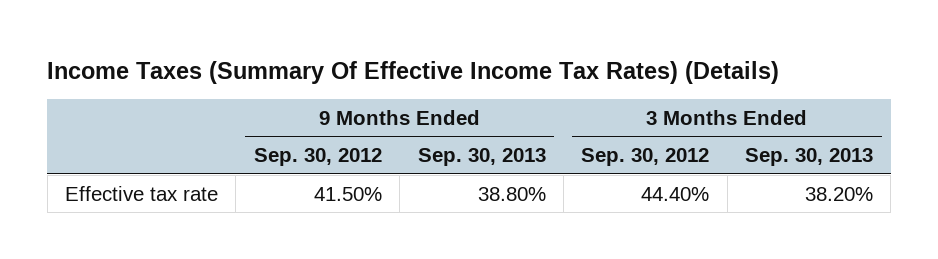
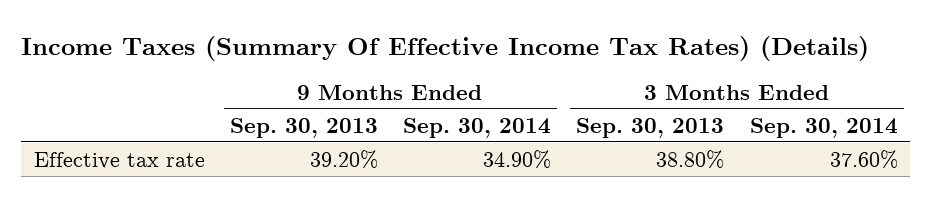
[253,147,382,166] Sep. 30, 2012 -> none
[581,147,710,166] Sep. 30, 2012 -> none
none -> [403,117,552,138] Sep. 30, 2014
none -> [749,117,898,138] Sep. 30, 2014
[477,186,546,201] 38.80% -> [309,149,378,169] 39.20%
[804,186,873,201] 38.20% -> [656,149,725,169] 38.80%

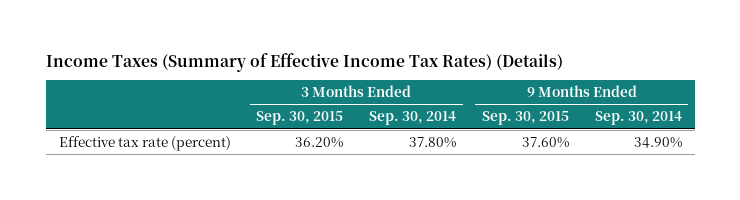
[20,35,869,61] Income Taxes (Summary Of Effective Income Tax Rates) (Details) -> [45,52,563,72] Income Taxes (Summary of Effective Income Tax Rates) (Details)
[229,117,378,138] Sep. 30, 2013 -> none
[576,117,725,138] Sep. 30, 2013 -> none
none -> [256,111,344,126] Sep. 30, 2015
none -> [481,111,569,126] Sep. 30, 2015
[33,151,205,169] Effective tax rate -> [58,136,231,152] Effective tax rate (percent)
[829,149,898,169] 37.60% -> [409,137,457,149] 37.80%

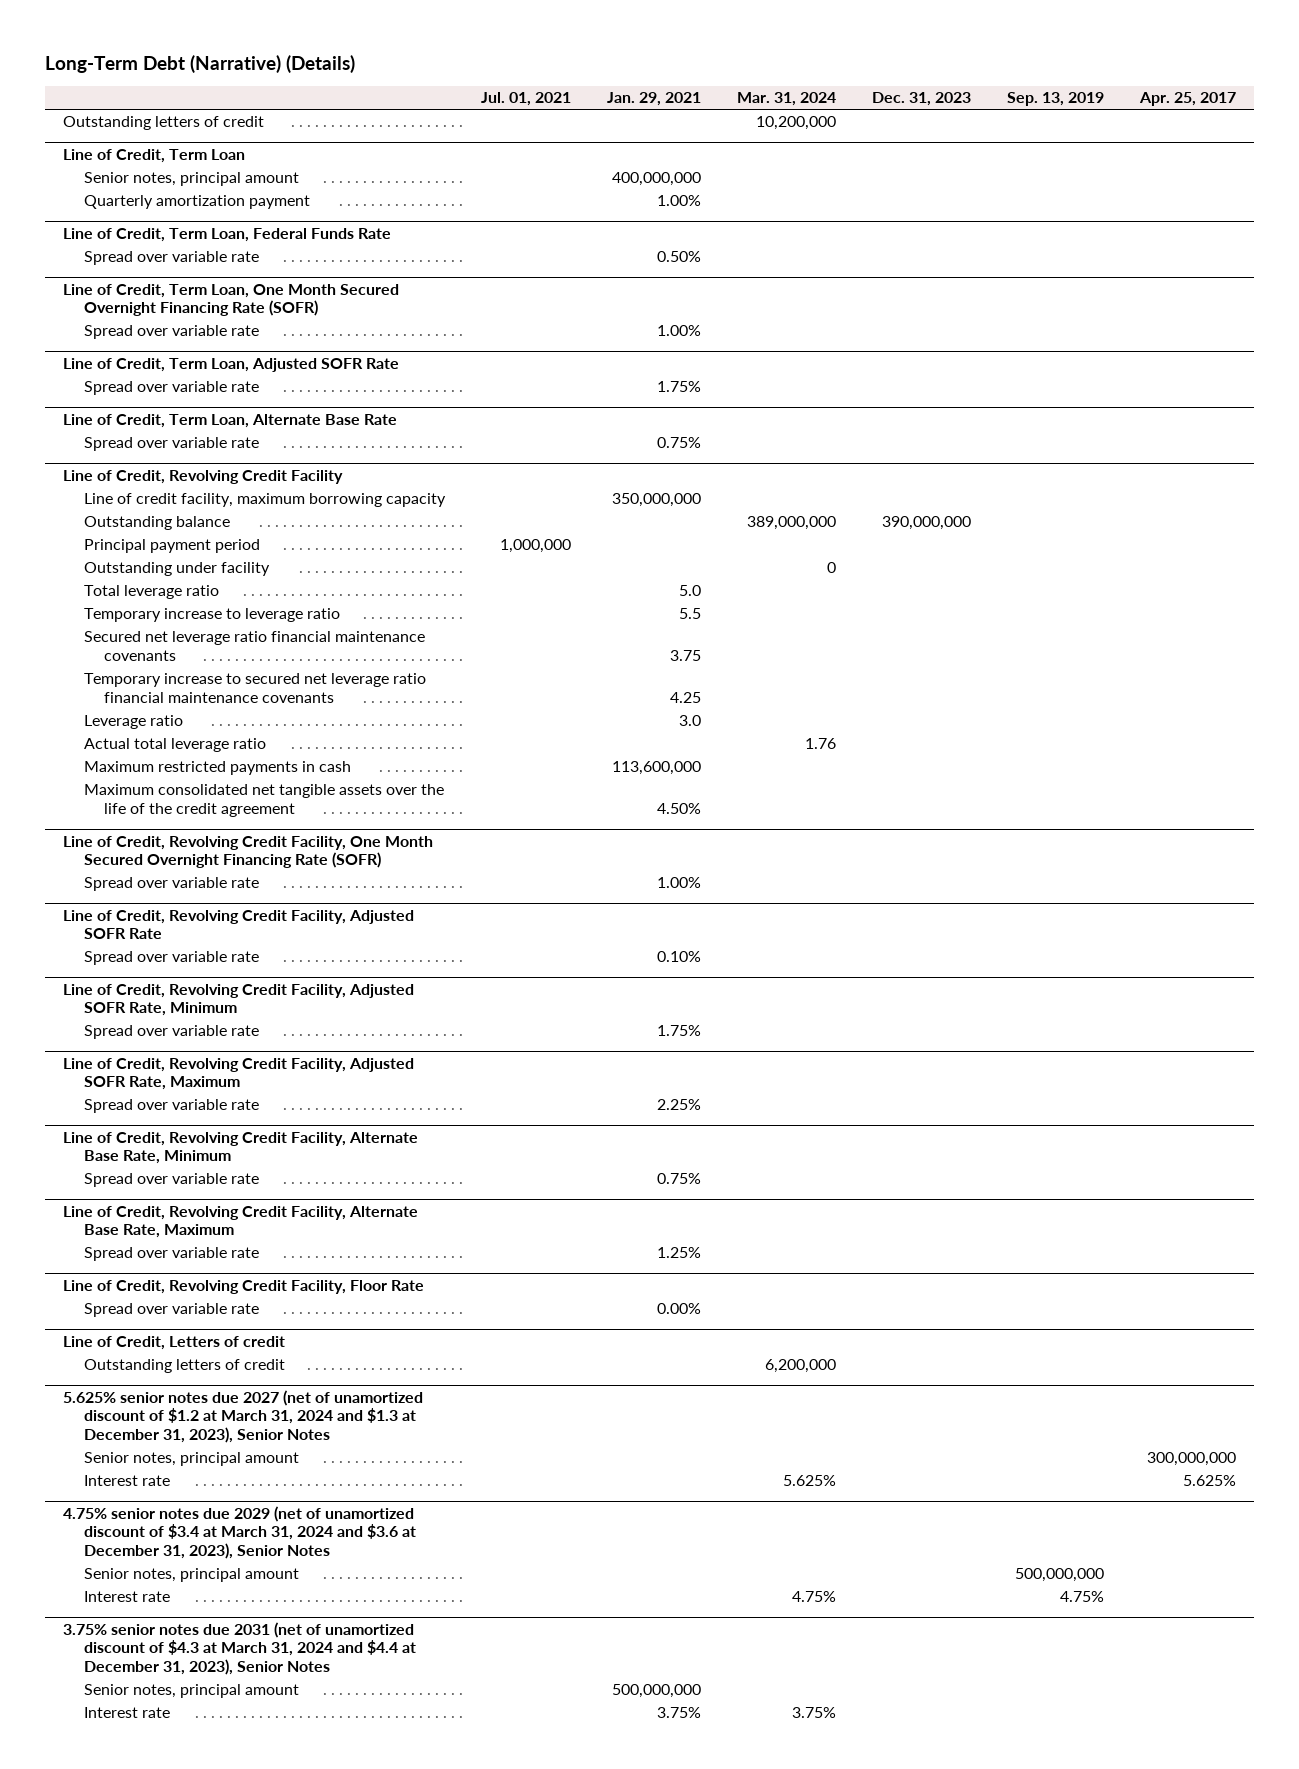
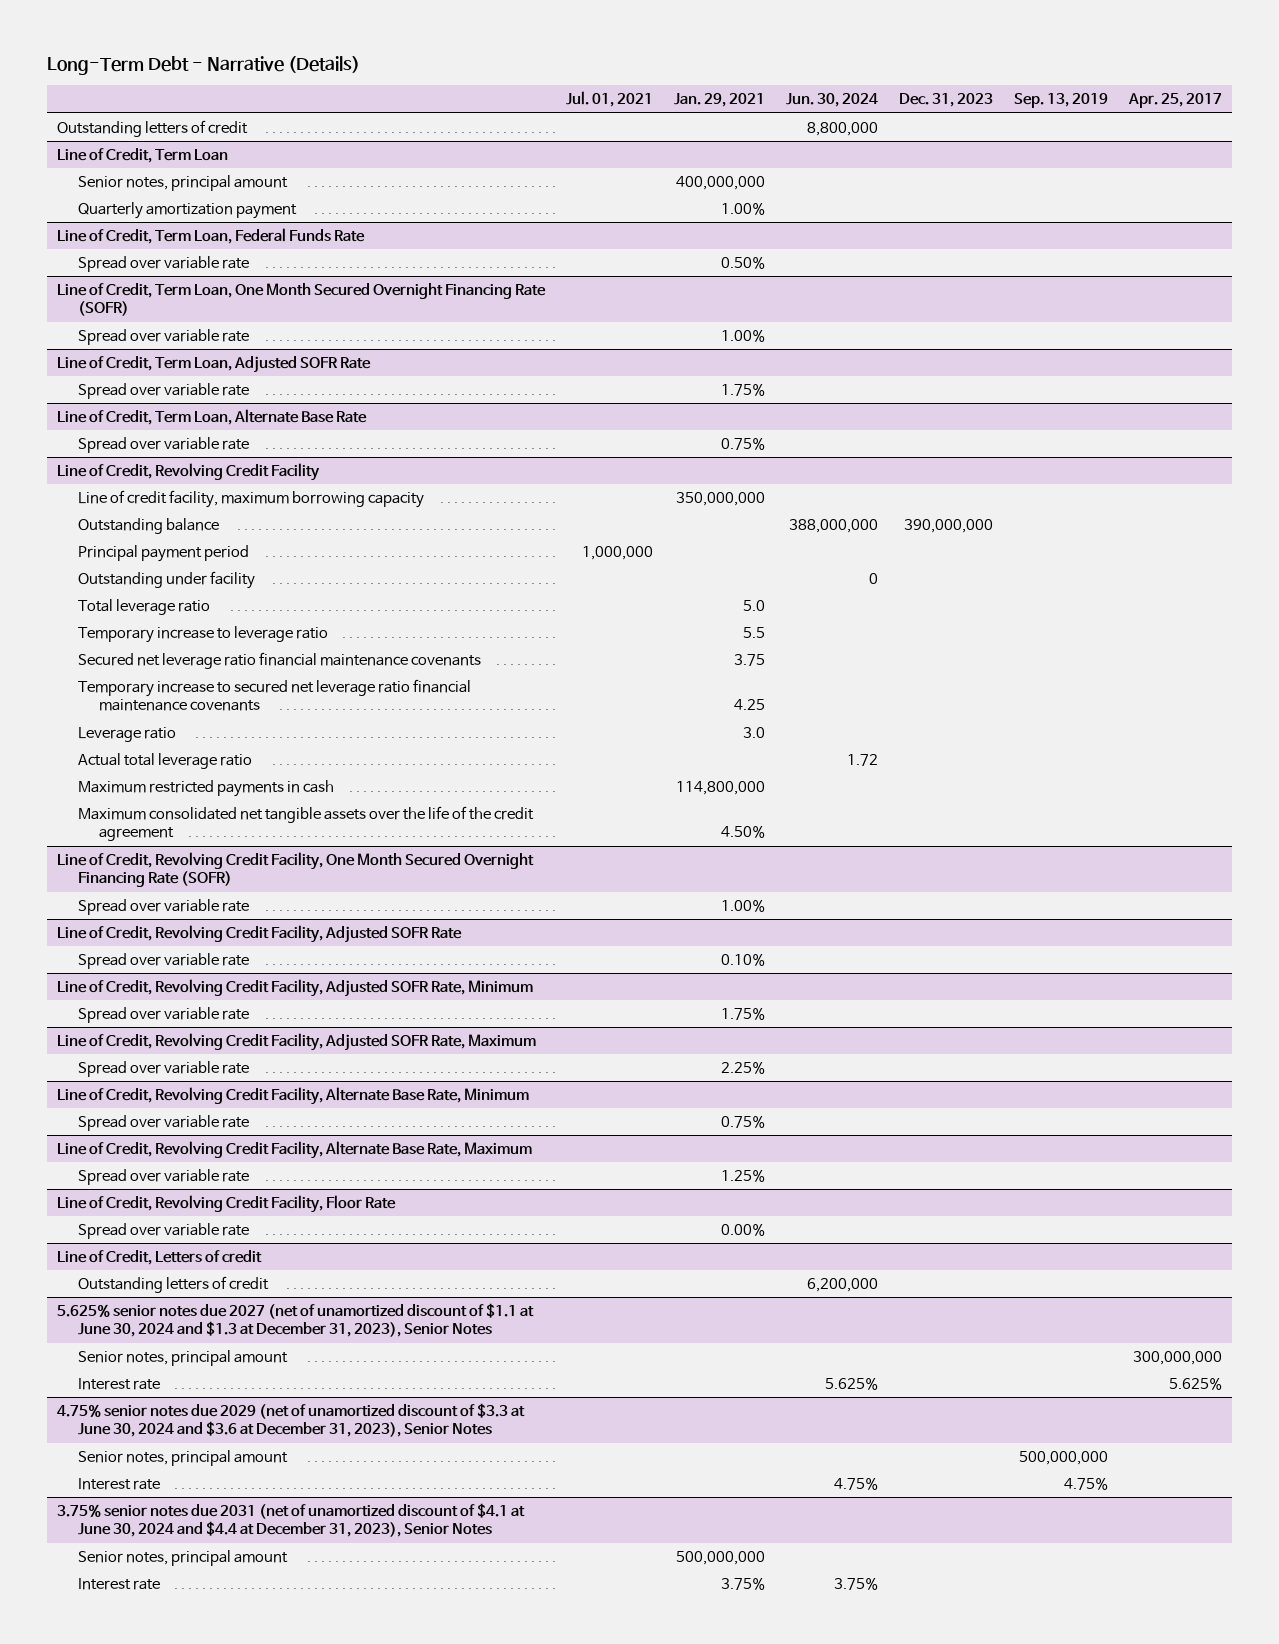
[44,54,355,73] Long-Term Debt (Narrative) (Details) -> [47,56,361,76] Long-Term Debt - Narrative (Details)
[736,92,836,107] Mar. 31, 2024 -> none
none -> [786,93,879,108] Jun. 30, 2024
[611,761,701,776] 113,600,000 -> [676,780,766,795] 114,800,000
[62,1389,423,1443] 5.625% senior notes due 2027 (net of unamortized discount of $1.2 at March 31, 2024 and $1.3 at December 31, 2023), Senior Notes -> [57,1302,535,1338] 5.625% senior notes due 2027 (net of unamortized discount of $1.1 at June 30, 2024 and $1.3 at December 31, 2023), Senior Notes
[62,1505,416,1559] 4.75% senior notes due 2029 (net of unamortized discount of $3.4 at March 31, 2024 and $3.6 at December 31, 2023), Senior Notes -> [57,1402,526,1438] 4.75% senior notes due 2029 (net of unamortized discount of $3.3 at June 30, 2024 and $3.6 at December 31, 2023), Senior Notes
[62,1621,416,1675] 3.75% senior notes due 2031 (net of unamortized discount of $4.3 at March 31, 2024 and $4.4 at December 31, 2023), Senior Notes -> [57,1502,526,1538] 3.75% senior notes due 2031 (net of unamortized discount of $4.1 at June 30, 2024 and $4.4 at December 31, 2023), Senior Notes

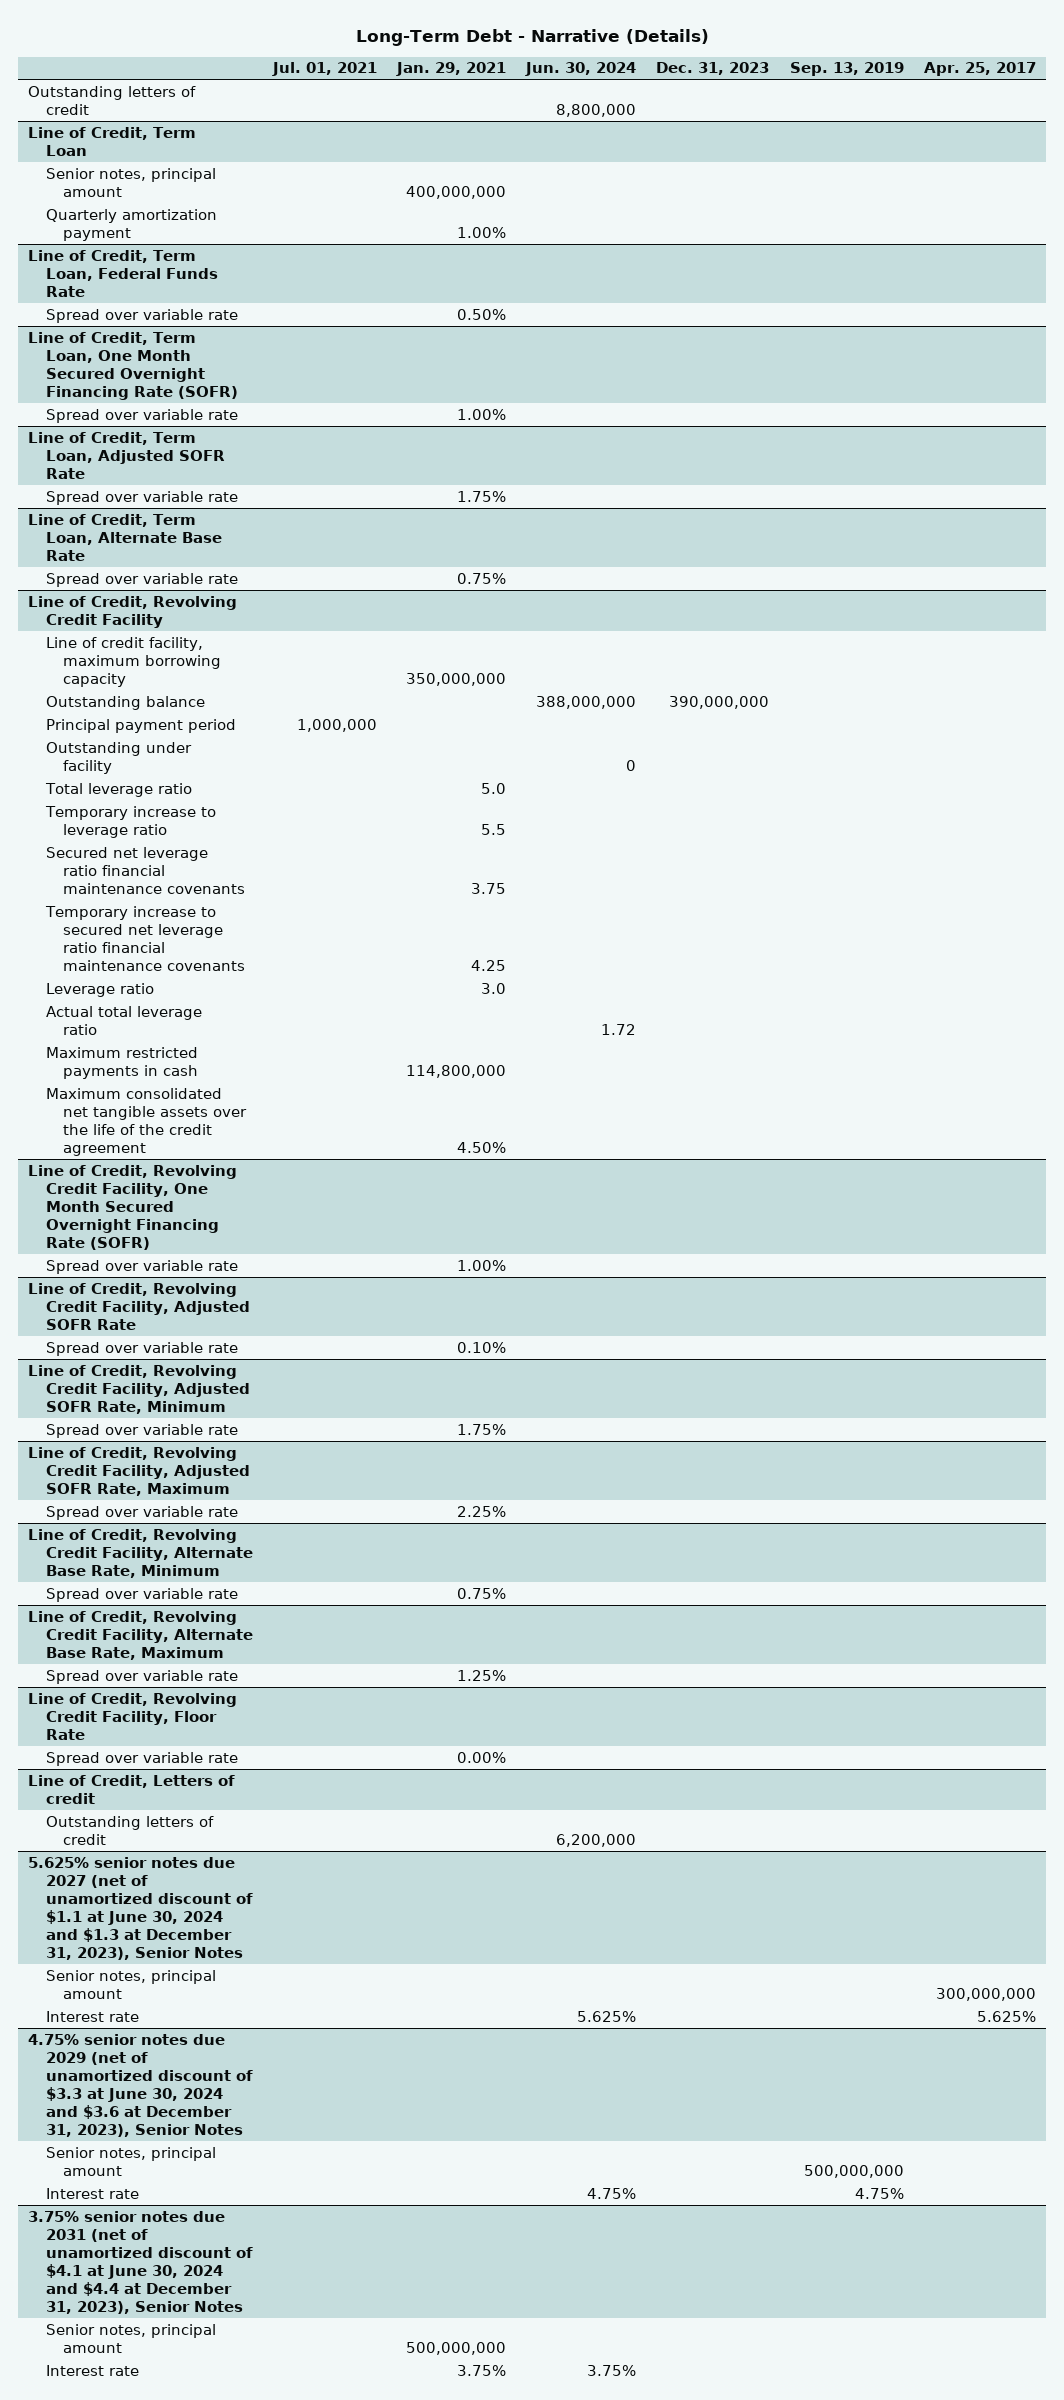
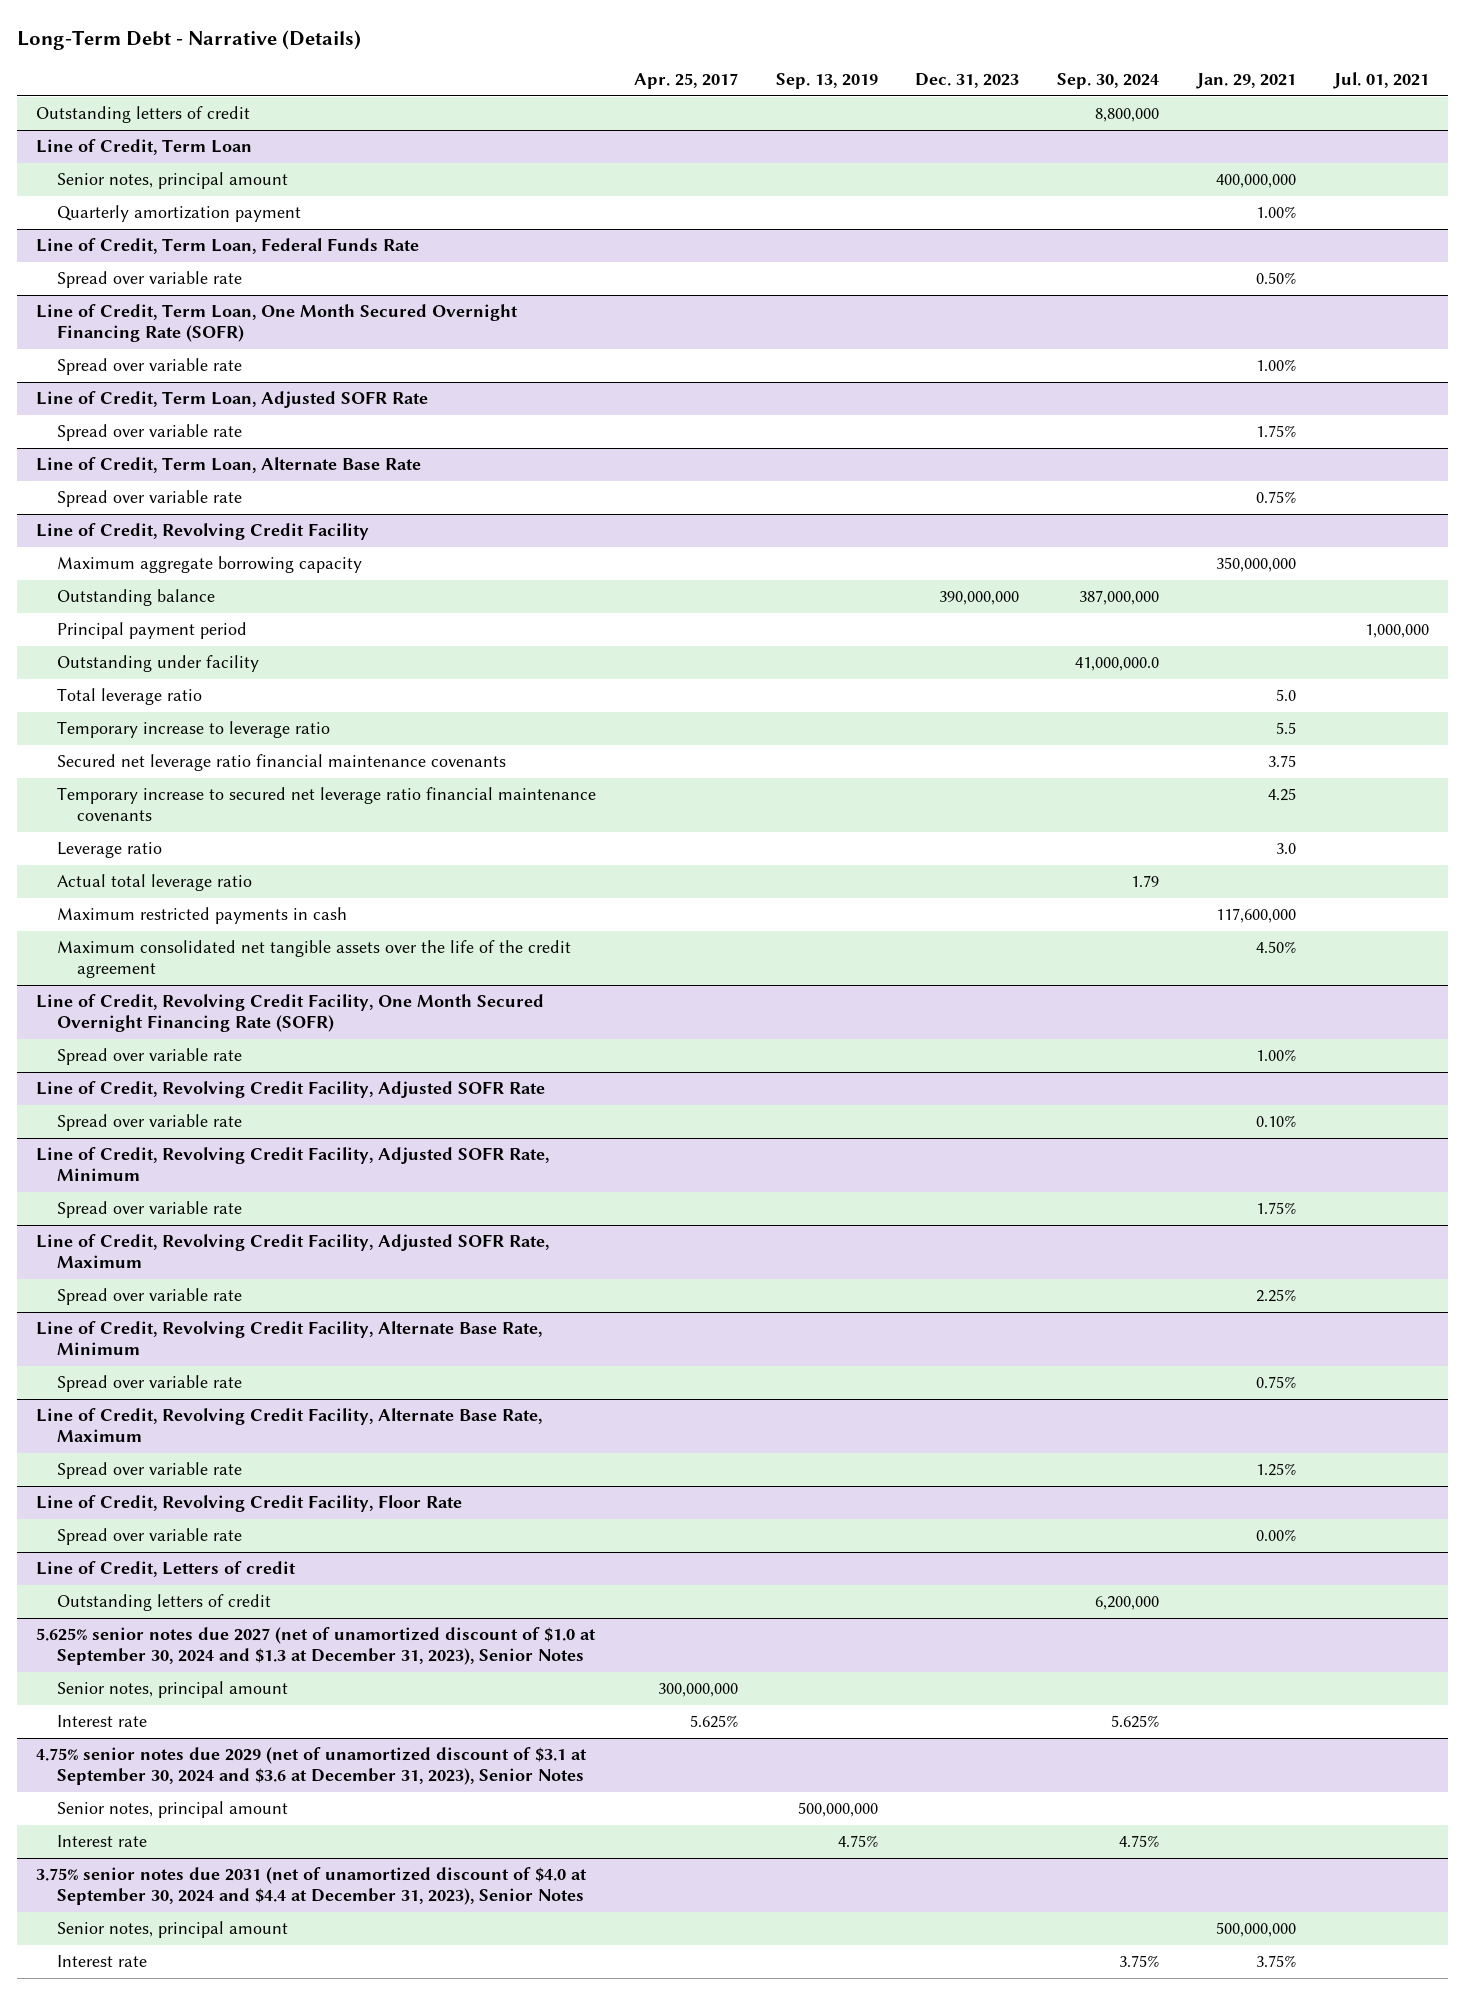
[525,62,637,77] Jun. 30, 2024 -> none
none -> [1057,72,1160,89] Sep. 30, 2024
[45,636,222,687] Line of credit facility, maximum borrowing capacity -> [56,556,362,574] Maximum aggregate borrowing capacity
[406,1064,507,1078] 114,800,000 -> [1216,908,1297,924] 117,600,000
[28,1856,253,1961] 5.625% senior notes due 2027 (net of unamortized discount of $1.1 at June 30, 2024 and $1.3 at December 31, 2023), Senior Notes -> [35,1627,596,1666] 5.625% senior notes due 2027 (net of unamortized discount of $1.0 at September 30, 2024 and $1.3 at December 31, 2023), Senior Notes
[28,2033,253,2138] 4.75% senior notes due 2029 (net of unamortized discount of $3.3 at June 30, 2024 and $3.6 at December 31, 2023), Senior Notes -> [35,1747,587,1786] 4.75% senior notes due 2029 (net of unamortized discount of $3.1 at September 30, 2024 and $3.6 at December 31, 2023), Senior Notes
[28,2210,253,2315] 3.75% senior notes due 2031 (net of unamortized discount of $4.1 at June 30, 2024 and $4.4 at December 31, 2023), Senior Notes -> [35,1867,587,1906] 3.75% senior notes due 2031 (net of unamortized discount of $4.0 at September 30, 2024 and $4.4 at December 31, 2023), Senior Notes

